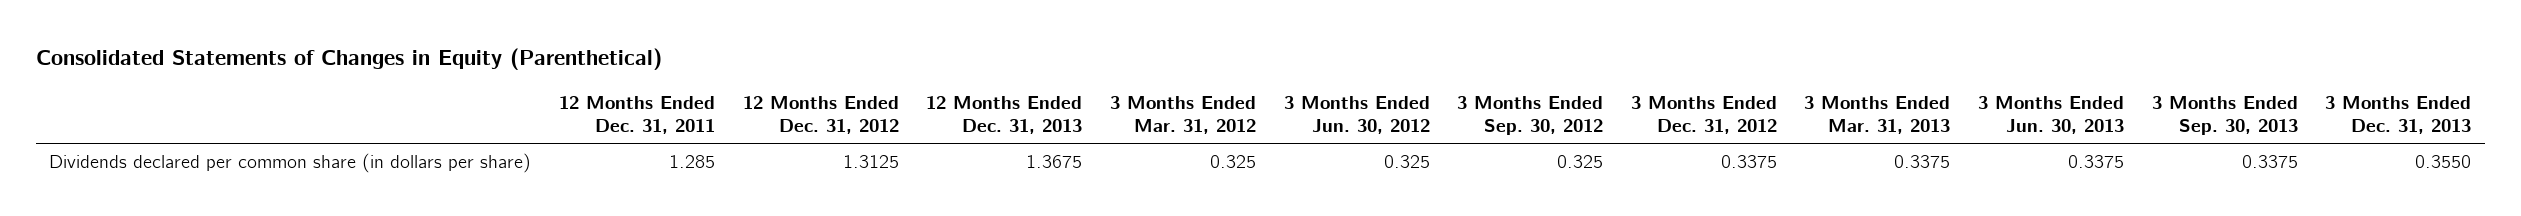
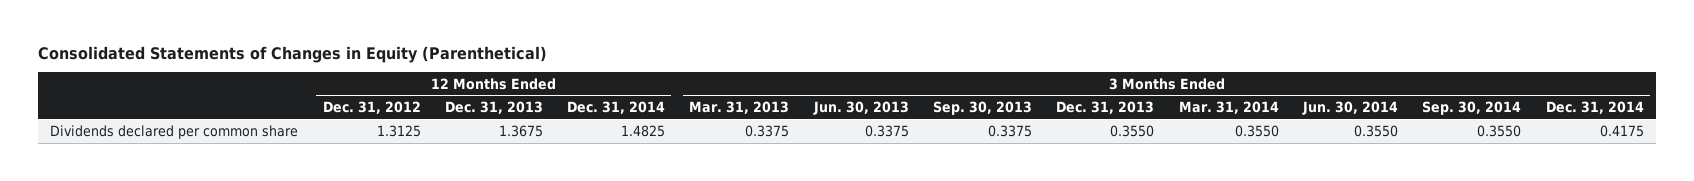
[559,95,716,135] 12 Months Ended Dec. 31, 2011 -> none
[1109,95,1256,135] 3 Months Ended Mar. 31, 2012 -> none
[1283,95,1430,135] 3 Months Ended Jun. 30, 2012 -> none
[1457,95,1604,136] 3 Months Ended Sep. 30, 2012 -> none
[1630,95,1777,135] 3 Months Ended Dec. 31, 2012 -> none
none -> [567,100,666,114] Dec. 31, 2014
none -> [1178,100,1279,114] Mar. 31, 2014
none -> [1302,100,1399,115] Jun. 30, 2014
none -> [1422,100,1522,115] Sep. 30, 2014
none -> [1545,100,1644,114] Dec. 31, 2014
[49,153,532,174] Dividends declared per common share (in dollars per share) -> [50,125,299,140] Dividends declared per common share

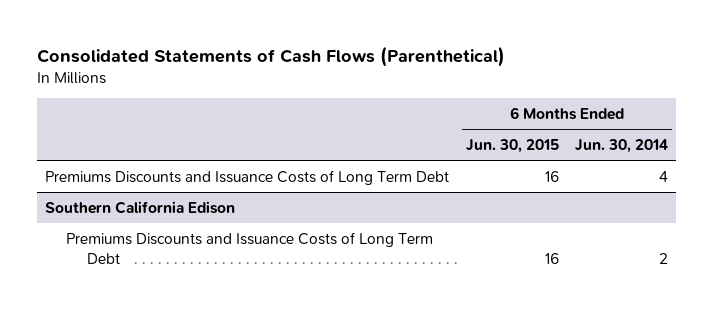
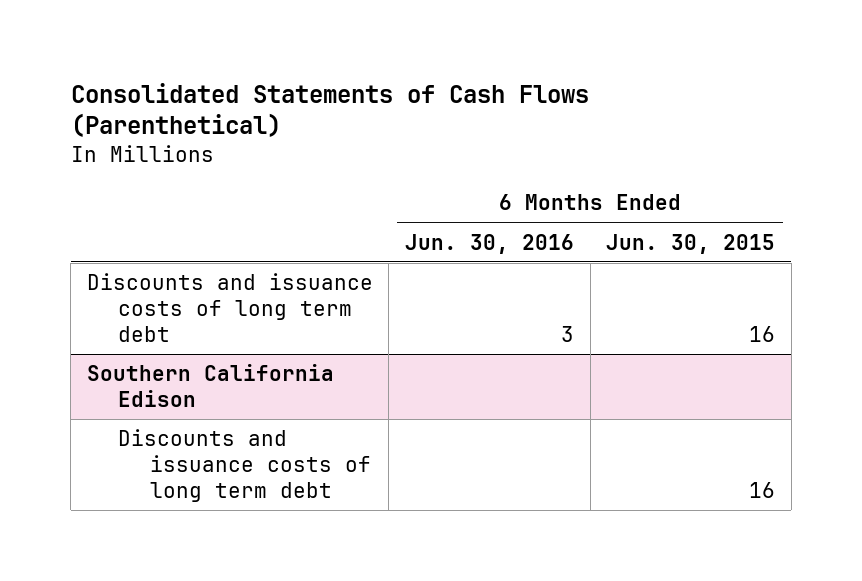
[575,139,669,154] Jun. 30, 2014 -> none
none -> [404,233,574,254] Jun. 30, 2016
[45,169,450,185] Premiums Discounts and Issuance Costs of Long Term Debt -> [86,273,373,342] Discounts and issuance costs of long term debt
[66,231,434,264] Premiums Discounts and Issuance Costs of Long Term Debt -> [118,429,371,502] Discounts and issuance costs of long term debt

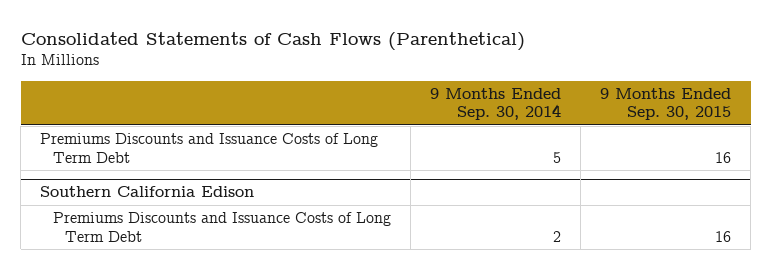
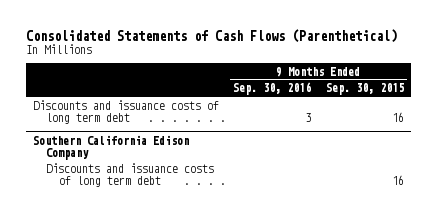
[430,87,562,121] 9 Months Ended Sep. 30, 2014 -> none
none -> [233,82,312,96] Sep. 30, 2016
[40,133,379,163] Premiums Discounts and Issuance Costs of Long Term Debt -> [33,99,220,124] Discounts and issuance costs of long term debt
[40,186,255,198] Southern California Edison -> [33,134,190,160] Southern California Edison Company
[52,212,391,242] Premiums Discounts and Issuance Costs of Long Term Debt -> [46,162,215,187] Discounts and issuance costs of long term debt

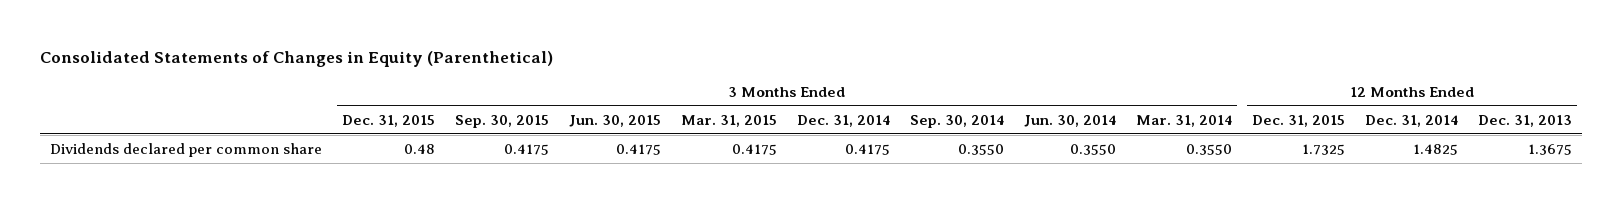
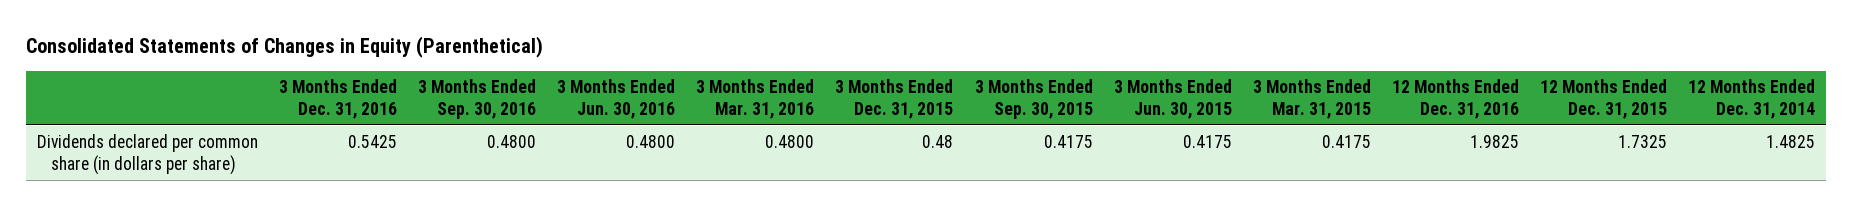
[796,115,890,128] Dec. 31, 2014 -> none
[909,115,1004,129] Sep. 30, 2014 -> none
[1023,115,1116,128] Jun. 30, 2014 -> none
[1135,115,1232,128] Mar. 31, 2014 -> none
[1477,115,1572,128] Dec. 31, 2013 -> none
none -> [278,78,397,120] 3 Months Ended Dec. 31, 2016
none -> [418,78,537,120] 3 Months Ended Sep. 30, 2016
none -> [557,78,676,120] 3 Months Ended Jun. 30, 2016
none -> [696,78,815,120] 3 Months Ended Mar. 31, 2016
none -> [1391,78,1519,120] 12 Months Ended Dec. 31, 2016
[49,143,322,158] Dividends declared per common share -> [36,134,258,176] Dividends declared per common share (in dollars per share)

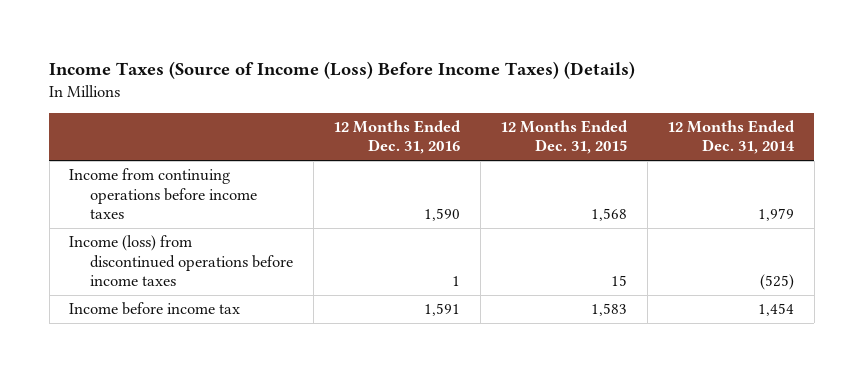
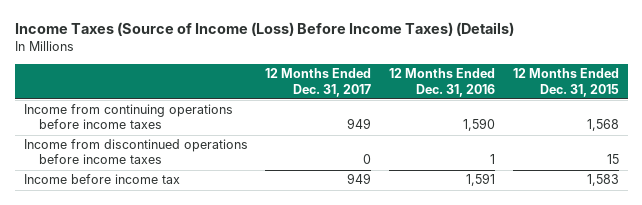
[667,120,796,155] 12 Months Ended Dec. 31, 2014 -> none
none -> [265,68,372,97] 12 Months Ended Dec. 31, 2017
[69,235,294,286] Income (loss) from discontinued operations before income taxes -> [23,139,248,165] Income from discontinued operations before income taxes

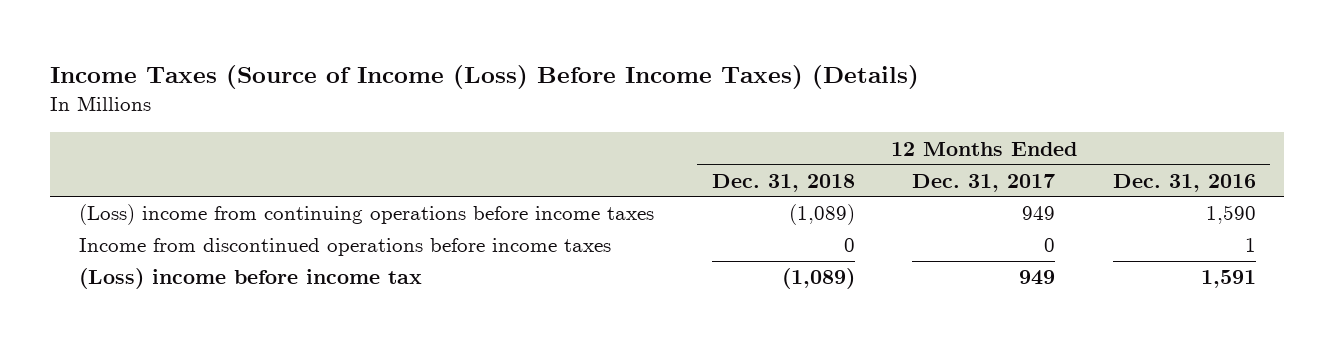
[512,68,619,97] 12 Months Ended Dec. 31, 2015 -> none
none -> [711,173,855,192] Dec. 31, 2018
[23,104,233,130] Income from continuing operations before income taxes -> [79,204,655,226] (Loss) income from continuing operations before income taxes
[23,174,180,185] Income before income tax -> [79,268,423,290] (Loss) income before income tax

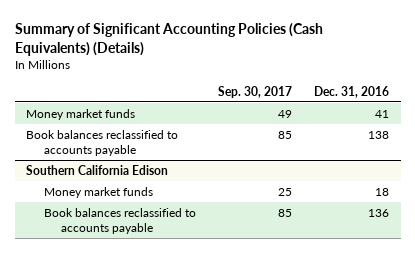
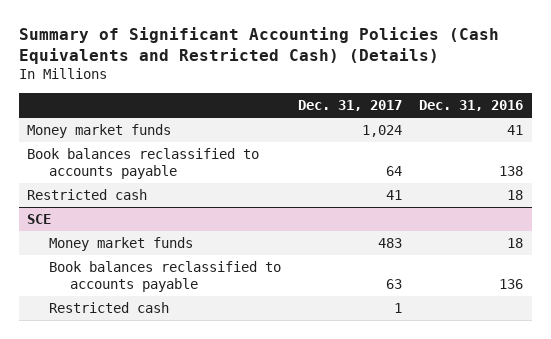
[14,22,323,56] Summary of Significant Accounting Policies (Cash Equivalents) (Details) -> [18,26,499,64] Summary of Significant Accounting Policies (Cash Equivalents and Restricted Cash) (Details)
[218,86,293,99] Sep. 30, 2017 -> none
none -> [298,100,403,112] Dec. 31, 2017
none -> [27,189,148,201] Restricted cash
[25,164,168,175] Southern California Edison -> [27,214,52,225] SCE
none -> [48,302,169,314] Restricted cash

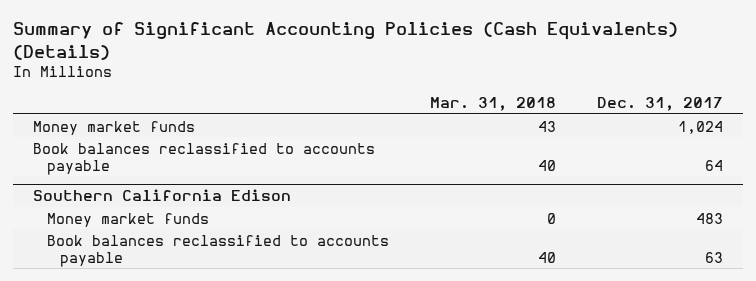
[18,26,499,64] Summary of Significant Accounting Policies (Cash Equivalents and Restricted Cash) (Details) -> [12,22,678,60] Summary of Significant Accounting Policies (Cash Equivalents) (Details)
[419,100,524,112] Dec. 31, 2016 -> none
none -> [429,97,556,112] Mar. 31, 2018
[27,189,148,201] Restricted cash -> none
[27,214,52,225] SCE -> [33,189,292,202] Southern California Edison
[48,302,169,314] Restricted cash -> none

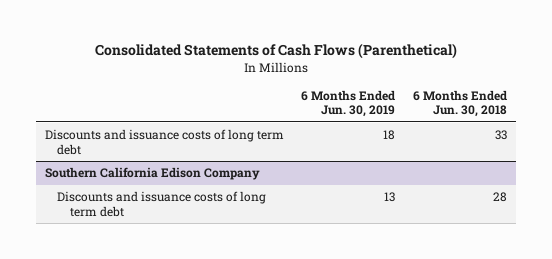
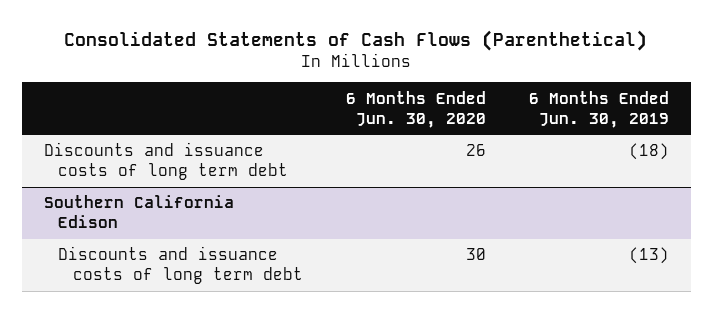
[412,89,507,118] 6 Months Ended Jun. 30, 2018 -> none
none -> [345,90,486,128] 6 Months Ended Jun. 30, 2020
[383,130,396,141] 18 -> [629,143,670,161] (18)
[44,167,260,181] Southern California Edison Company -> [43,195,234,229] Southern California Edison
[384,192,396,203] 13 -> [629,247,670,265] (13)

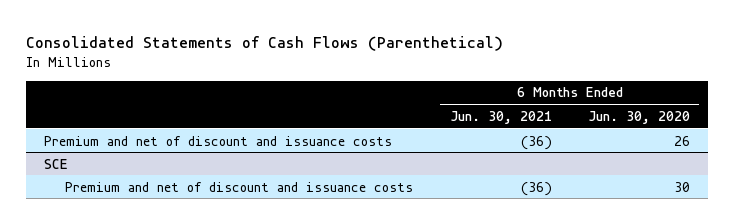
[529,90,670,128] 6 Months Ended Jun. 30, 2019 -> none
none -> [449,110,552,124] Jun. 30, 2021
[43,142,289,181] Discounts and issuance costs of long term debt -> [44,135,393,146] Premium and net of discount and issuance costs
[43,195,234,229] Southern California Edison -> [44,158,69,169] SCE
[58,246,303,285] Discounts and issuance costs of long term debt -> [65,181,414,192] Premium and net of discount and issuance costs

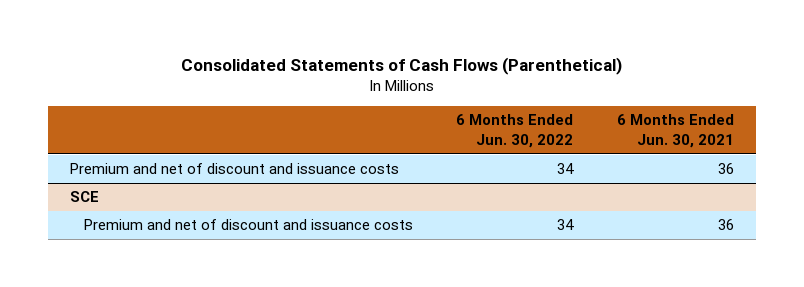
[587,110,690,124] Jun. 30, 2020 -> none
none -> [456,114,574,148] 6 Months Ended Jun. 30, 2022
[520,135,552,150] (36) -> [718,163,735,175] 36
[520,181,552,196] (36) -> [718,219,735,231] 36

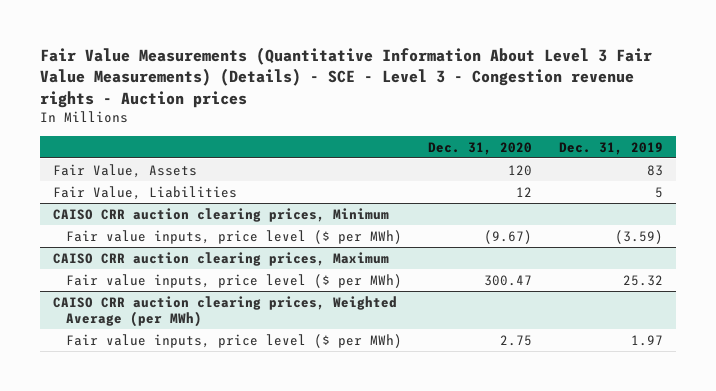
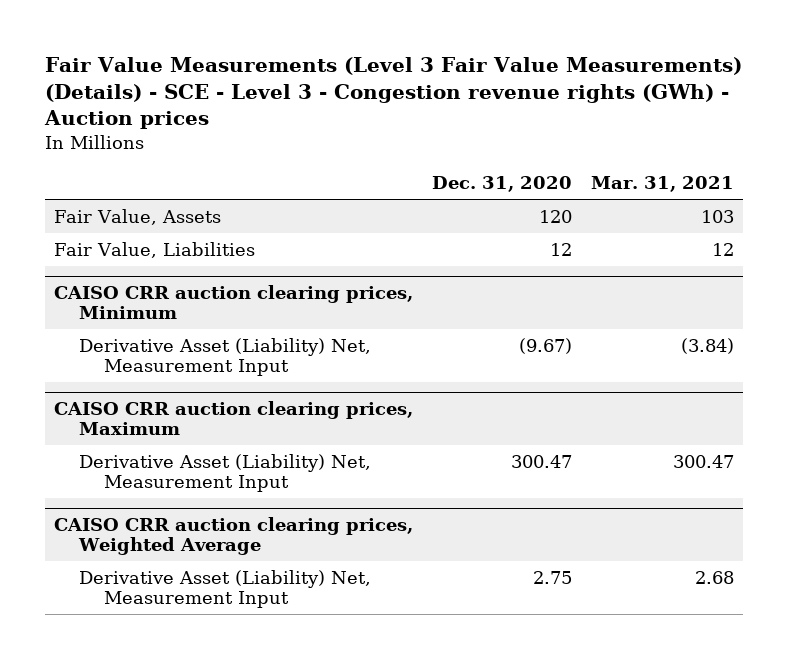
[39,47,652,108] Fair Value Measurements (Quantitative Information About Level 3 Fair Value Measurements) (Details) - SCE - Level 3 - Congestion revenue rights - Auction prices -> [43,56,742,130] Fair Value Measurements (Level 3 Fair Value Measurements) (Details) - SCE - Level 3 - Congestion revenue rights (GWh) - Auction prices
[558,141,663,155] Dec. 31, 2019 -> none
none -> [590,175,734,192] Mar. 31, 2021
[65,229,402,244] Fair value inputs, price level ($ per MWh) -> [79,337,372,377] Derivative Asset (Liability) Net, Measurement Input
[65,273,402,288] Fair value inputs, price level ($ per MWh) -> [79,453,372,493] Derivative Asset (Liability) Net, Measurement Input
[53,295,398,327] CAISO CRR auction clearing prices, Weighted Average (per MWh) -> [54,517,414,556] CAISO CRR auction clearing prices, Weighted Average
[65,333,402,348] Fair value inputs, price level ($ per MWh) -> [79,569,372,609] Derivative Asset (Liability) Net, Measurement Input

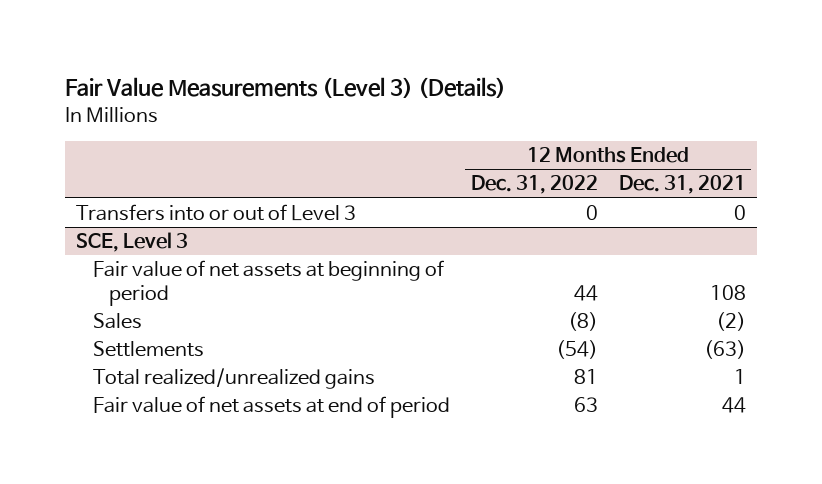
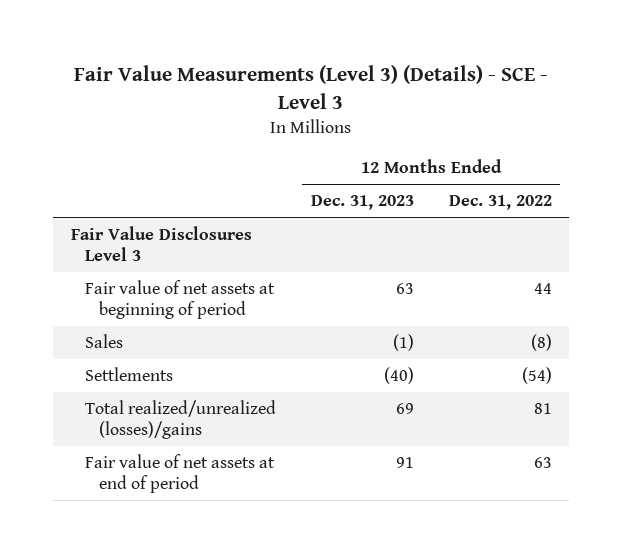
[65,77,507,99] Fair Value Measurements (Level 3) (Details) -> [74,65,549,110] Fair Value Measurements (Level 3) (Details) - SCE - Level 3
[618,175,746,195] Dec. 31, 2021 -> none
none -> [310,195,414,211] Dec. 31, 2023
[76,204,357,222] Transfers into or out of Level 3 -> none
[76,232,189,253] SCE, Level 3 -> none
none -> [70,226,252,261] Fair Value Disclosures Level 3
[92,368,375,390] Total realized/unrealized gains -> [84,400,276,439] Total realized/unrealized (losses)/gains

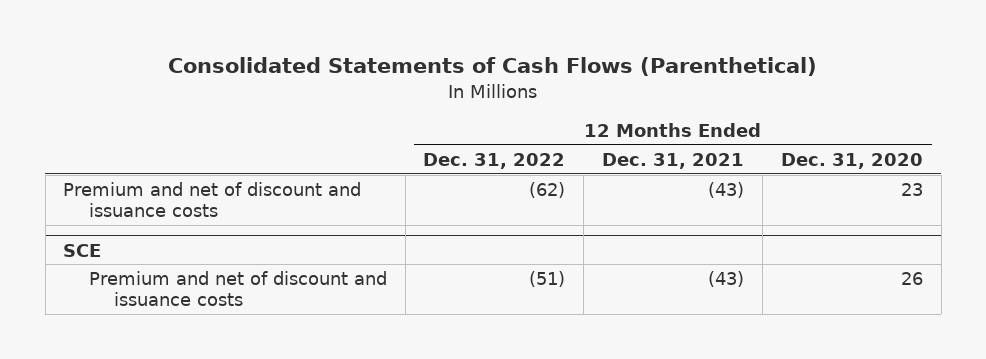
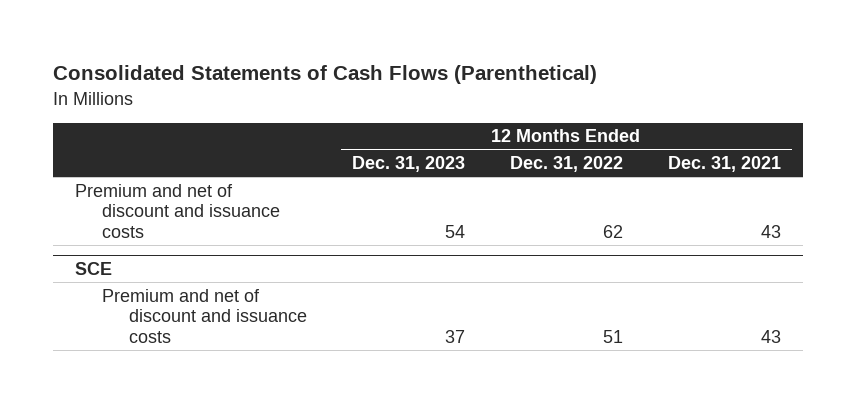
[780,152,923,169] Dec. 31, 2020 -> none
none -> [352,155,466,172] Dec. 31, 2023
[529,182,566,199] (62) -> [602,224,623,238] 62
[708,182,745,199] (43) -> [760,224,781,238] 43
[529,271,566,288] (51) -> [602,329,623,343] 51
[708,271,745,288] (43) -> [760,329,781,343] 43

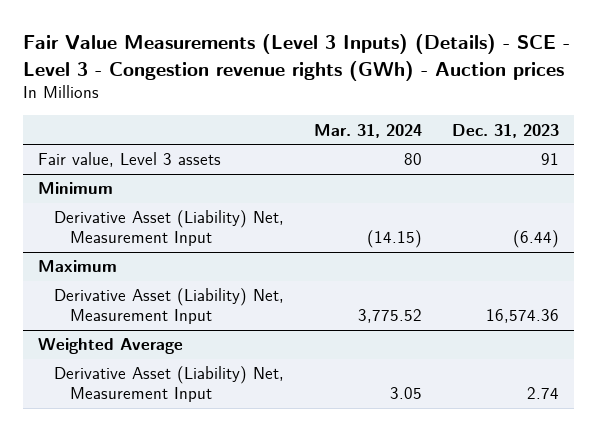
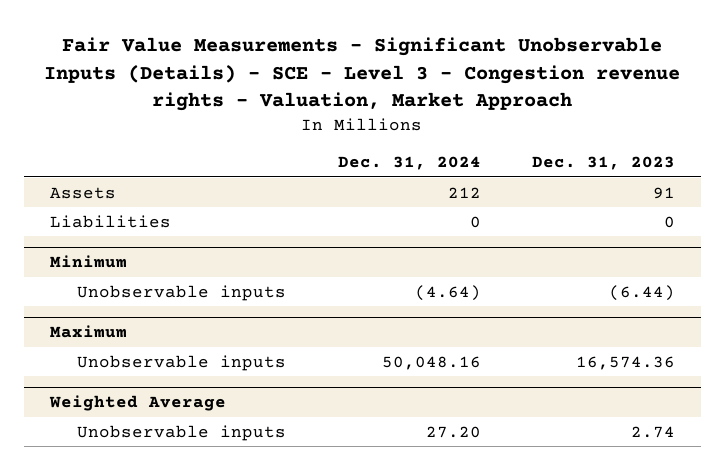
[23,34,571,81] Fair Value Measurements (Level 3 Inputs) (Details) - SCE - Level 3 - Congestion revenue rights (GWh) - Auction prices -> [44,37,681,112] Fair Value Measurements - Significant Unobservable Inputs (Details) - SCE - Level 3 - Congestion revenue rights - Valuation, Market Approach
[314,123,423,138] Mar. 31, 2024 -> none
none -> [337,156,481,171] Dec. 31, 2024
[38,152,222,168] Fair value, Level 3 assets -> [49,186,116,199] Assets
none -> [49,214,171,228] Liabilities
[54,210,285,246] Derivative Asset (Liability) Net, Measurement Input -> [77,284,287,301] Unobservable inputs
[54,288,285,324] Derivative Asset (Liability) Net, Measurement Input -> [77,354,287,371] Unobservable inputs
[54,366,285,402] Derivative Asset (Liability) Net, Measurement Input -> [77,424,287,441] Unobservable inputs

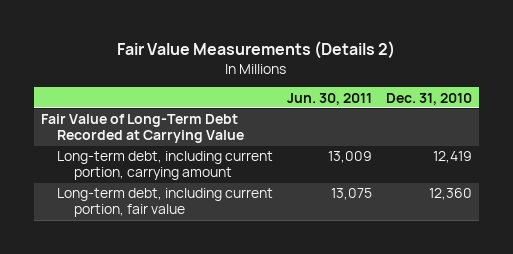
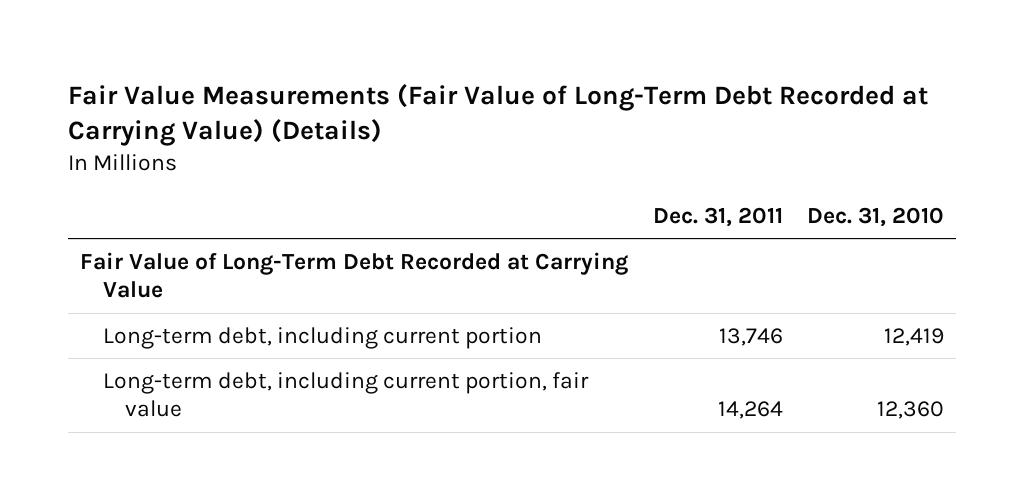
[117,41,396,60] Fair Value Measurements (Details 2) -> [68,83,929,147] Fair Value Measurements (Fair Value of Long-Term Debt Recorded at Carrying Value) (Details)
[287,92,373,105] Jun. 30, 2011 -> none
none -> [652,206,783,227] Dec. 31, 2011
[57,151,274,181] Long-term debt, including current portion, carrying amount -> [102,326,542,349] Long-term debt, including current portion

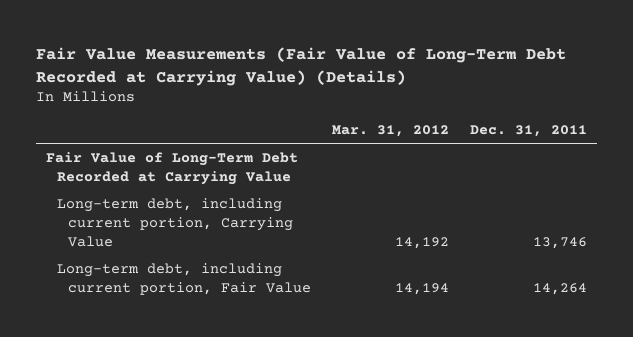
[806,206,944,227] Dec. 31, 2010 -> none
none -> [331,125,449,138] Mar. 31, 2012
[102,326,542,349] Long-term debt, including current portion -> [57,197,294,248] Long-term debt, including current portion, Carrying Value
[102,371,589,418] Long-term debt, including current portion, fair value -> [57,262,312,296] Long-term debt, including current portion, Fair Value

